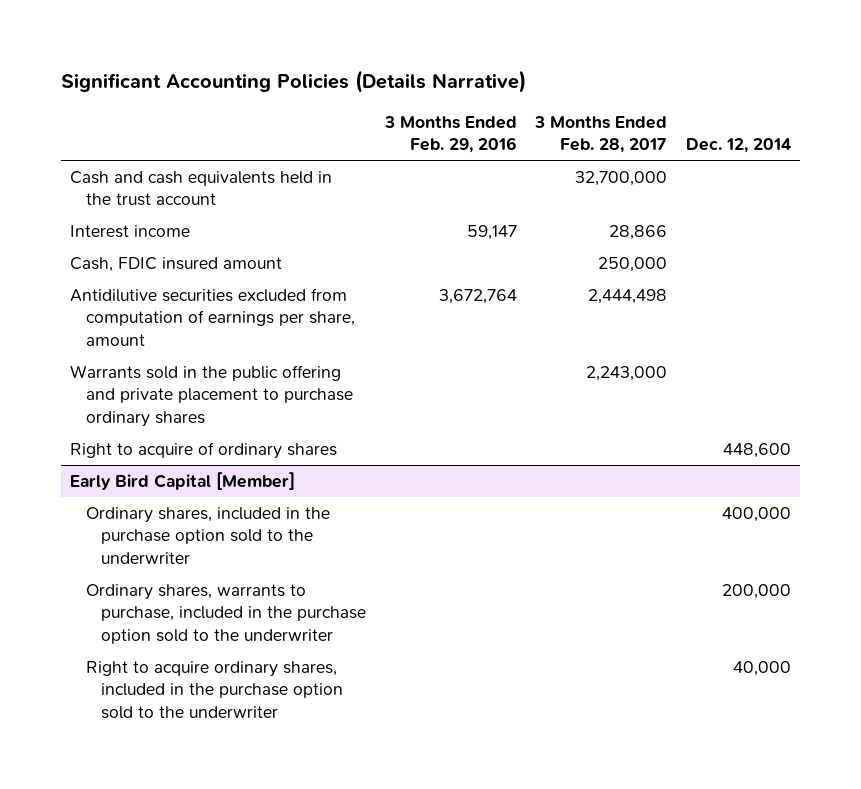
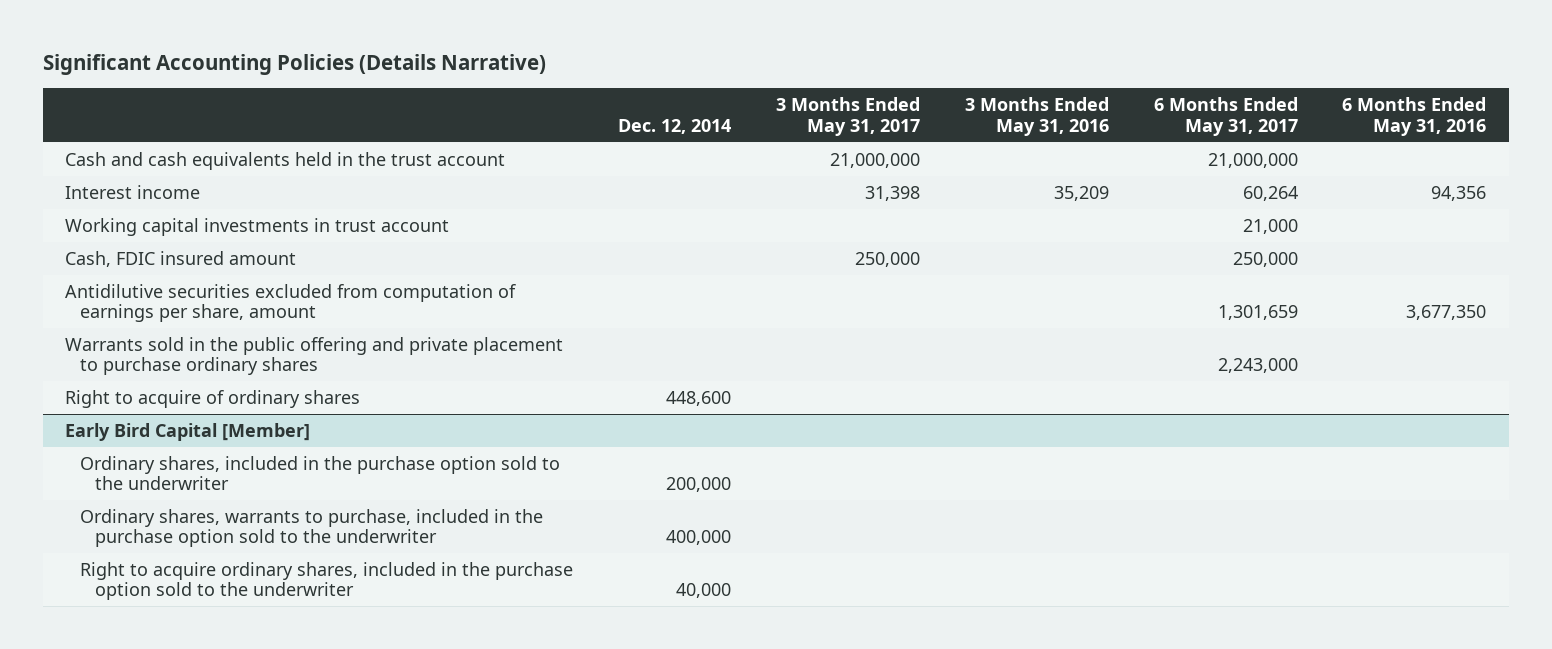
[383,115,517,154] 3 Months Ended Feb. 29, 2016 -> none
[534,115,668,154] 3 Months Ended Feb. 28, 2017 -> none
none -> [775,96,920,136] 3 Months Ended May 31, 2017
none -> [964,96,1109,136] 3 Months Ended May 31, 2016
none -> [1153,96,1298,136] 6 Months Ended May 31, 2017
none -> [1342,96,1487,136] 6 Months Ended May 31, 2016
none -> [65,217,450,236] Working capital investments in trust account
[721,506,791,522] 400,000 -> [666,477,732,493] 200,000
[721,583,791,599] 200,000 -> [666,530,732,546] 400,000

